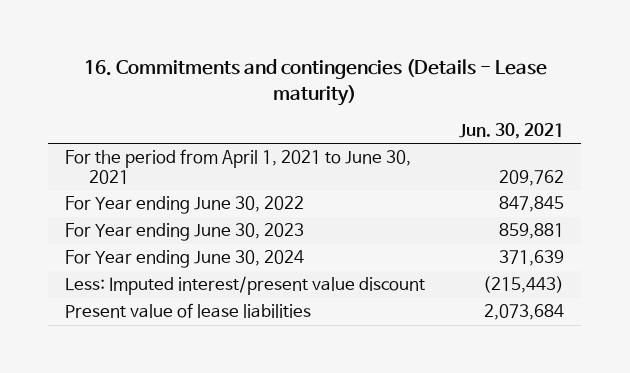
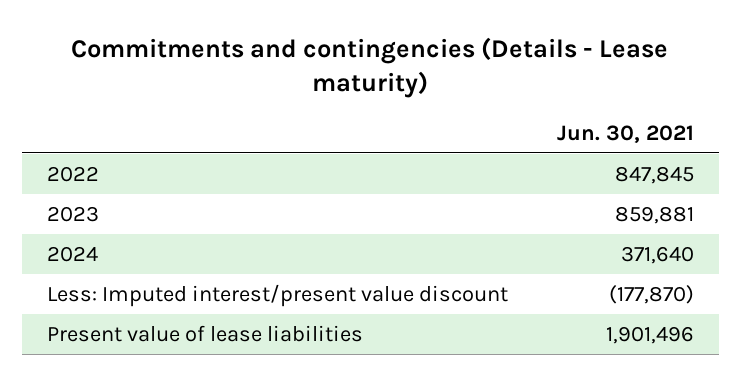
[83,59,547,106] 16. Commitments and contingencies (Details - Lease maturity) -> [71,36,669,99] Commitments and contingencies (Details - Lease maturity)
[65,149,412,185] For the period from April 1, 2021 to June 30, 2021 -> none
[65,250,305,269] For Year ending June 30, 2024 -> none
[65,196,305,215] For Year ending June 30, 2022 -> [46,165,99,182] 2022
[65,223,305,242] For Year ending June 30, 2023 -> [46,205,99,222] 2023
none -> [46,245,98,262] 2024
[483,276,565,294] (215,443) -> [608,284,694,304] (177,870)
[484,304,565,321] 2,073,684 -> [605,325,694,344] 1,901,496

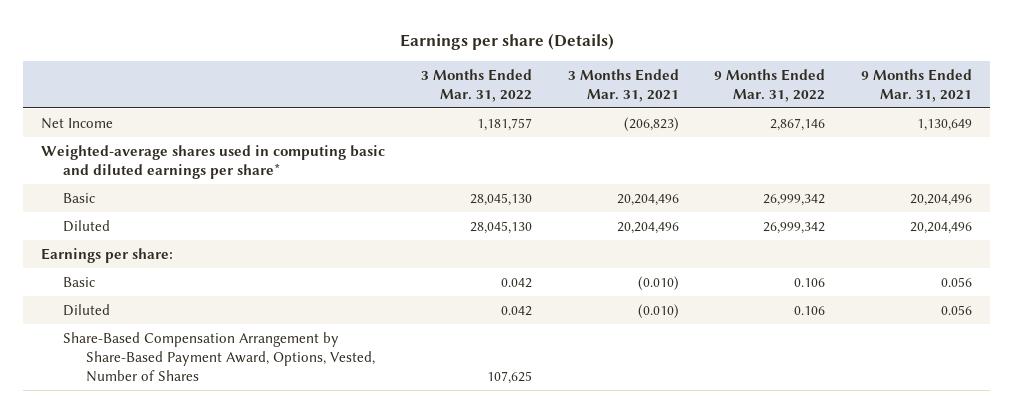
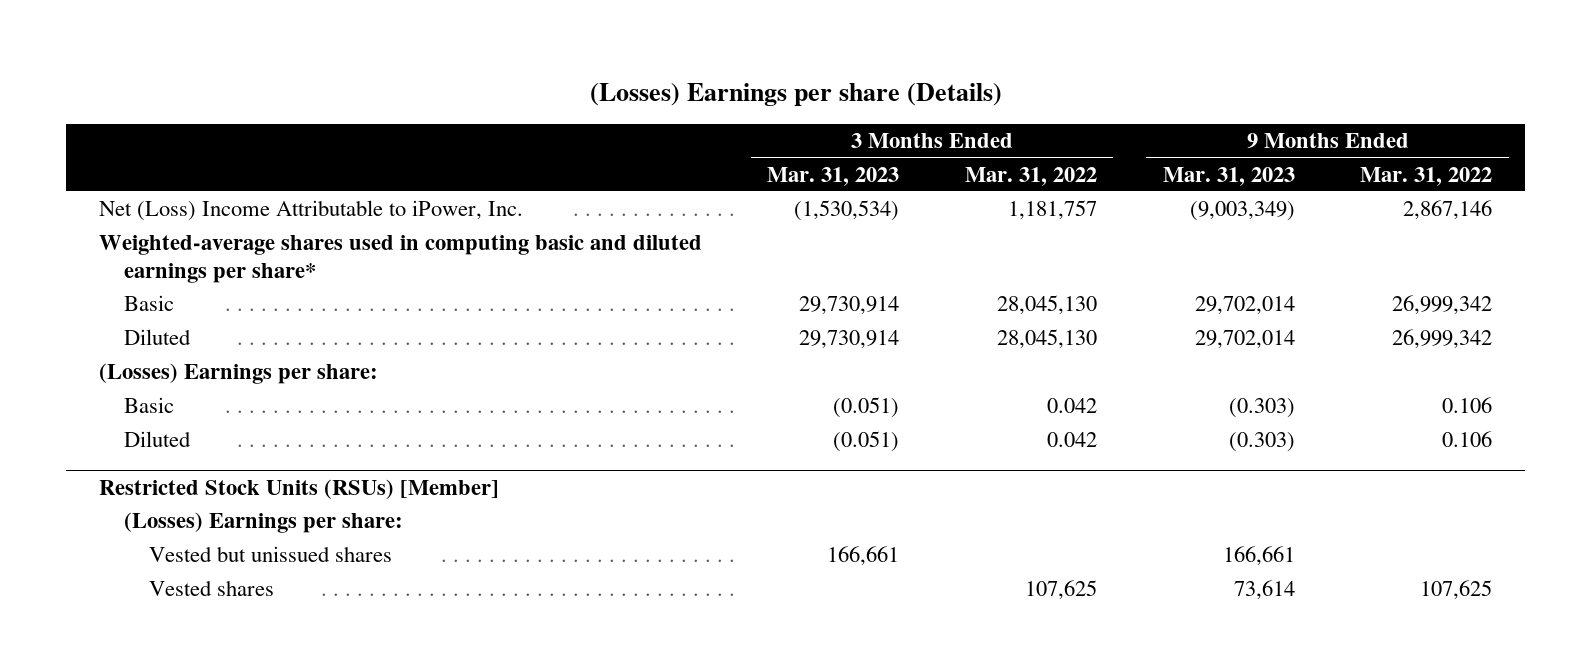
[399,32,614,50] Earnings per share (Details) -> [589,83,1002,107] (Losses) Earnings per share (Details)
[567,68,679,102] 3 Months Ended Mar. 31, 2021 -> none
[861,68,973,102] 9 Months Ended Mar. 31, 2021 -> none
none -> [767,166,900,186] Mar. 31, 2023
none -> [1162,166,1295,186] Mar. 31, 2023
[40,118,113,130] Net Income -> [98,200,523,222] Net (Loss) Income Attributable to iPower, Inc.
[40,248,173,264] Earnings per share: -> [98,363,378,385] (Losses) Earnings per share:
[63,332,376,382] Share-Based Compensation Arrangement by Share-Based Payment Award, Options, Vested, Number of Shares -> none
none -> [98,479,499,500] Restricted Stock Units (RSUs) [Member]
none -> [123,512,403,534] (Losses) Earnings per share:
none -> [149,546,393,563] Vested but unissued shares
none -> [149,580,275,597] Vested shares

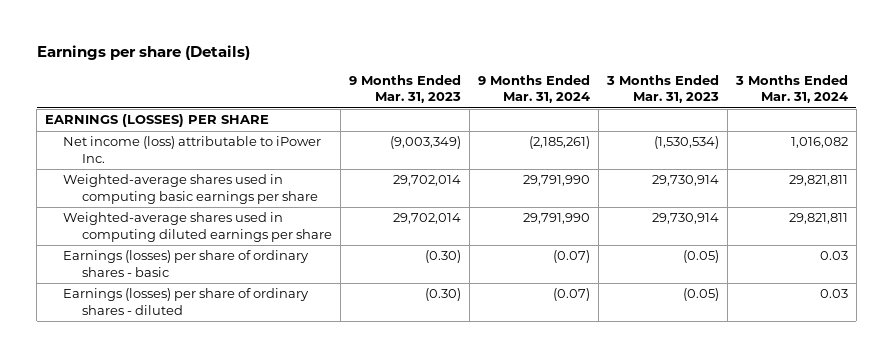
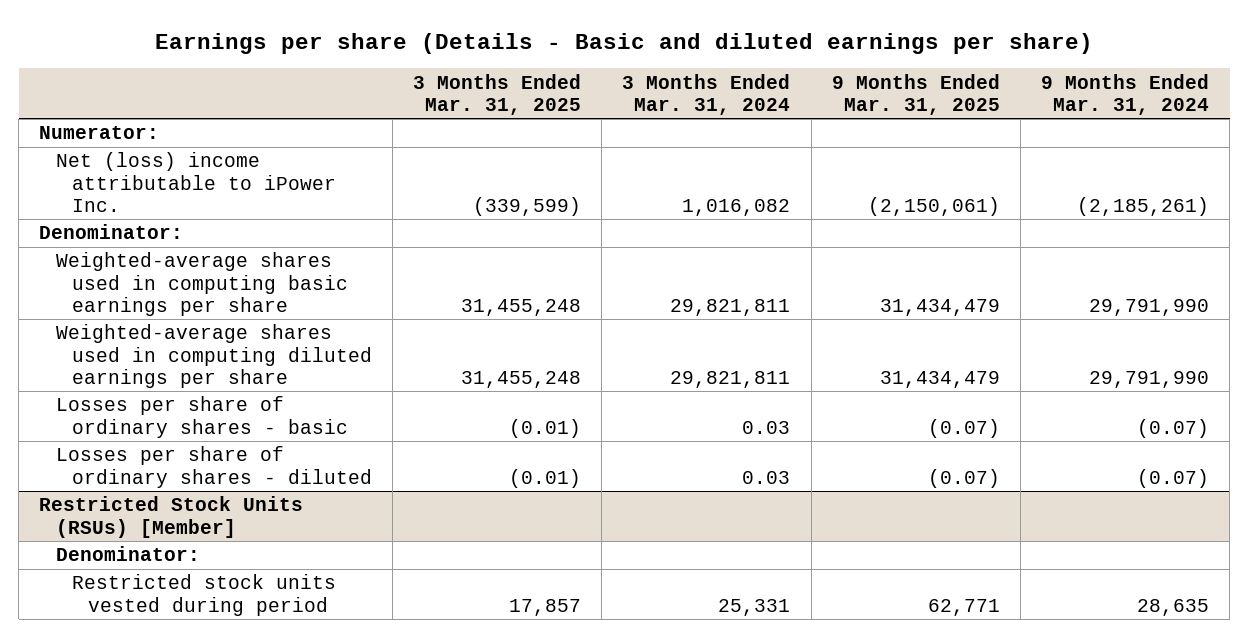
[36,44,250,60] Earnings per share (Details) -> [155,32,1094,54] Earnings per share (Details - Basic and diluted earnings per share)
[348,74,461,104] 9 Months Ended Mar. 31, 2023 -> none
[605,74,719,104] 3 Months Ended Mar. 31, 2023 -> none
none -> [413,73,582,115] 3 Months Ended Mar. 31, 2025
none -> [831,73,1000,115] 9 Months Ended Mar. 31, 2025
[44,114,269,128] EARNINGS (LOSSES) PER SHARE -> none
none -> [39,126,160,140] Numerator:
[63,136,322,163] Net income (loss) attributable to iPower Inc. -> [55,152,336,212] Net (loss) income attributable to iPower Inc.
none -> [39,224,184,240] Denominator:
[63,250,310,277] Earnings (losses) per share of ordinary shares - basic -> [55,396,348,438] Losses per share of ordinary shares - basic
[63,288,310,315] Earnings (losses) per share of ordinary shares - diluted -> [55,446,372,488] Losses per share of ordinary shares - diluted
none -> [39,496,304,538] Restricted Stock Units (RSUs) [Member]
none -> [55,546,200,562] Denominator:
none -> [71,574,336,616] Restricted stock units vested during period

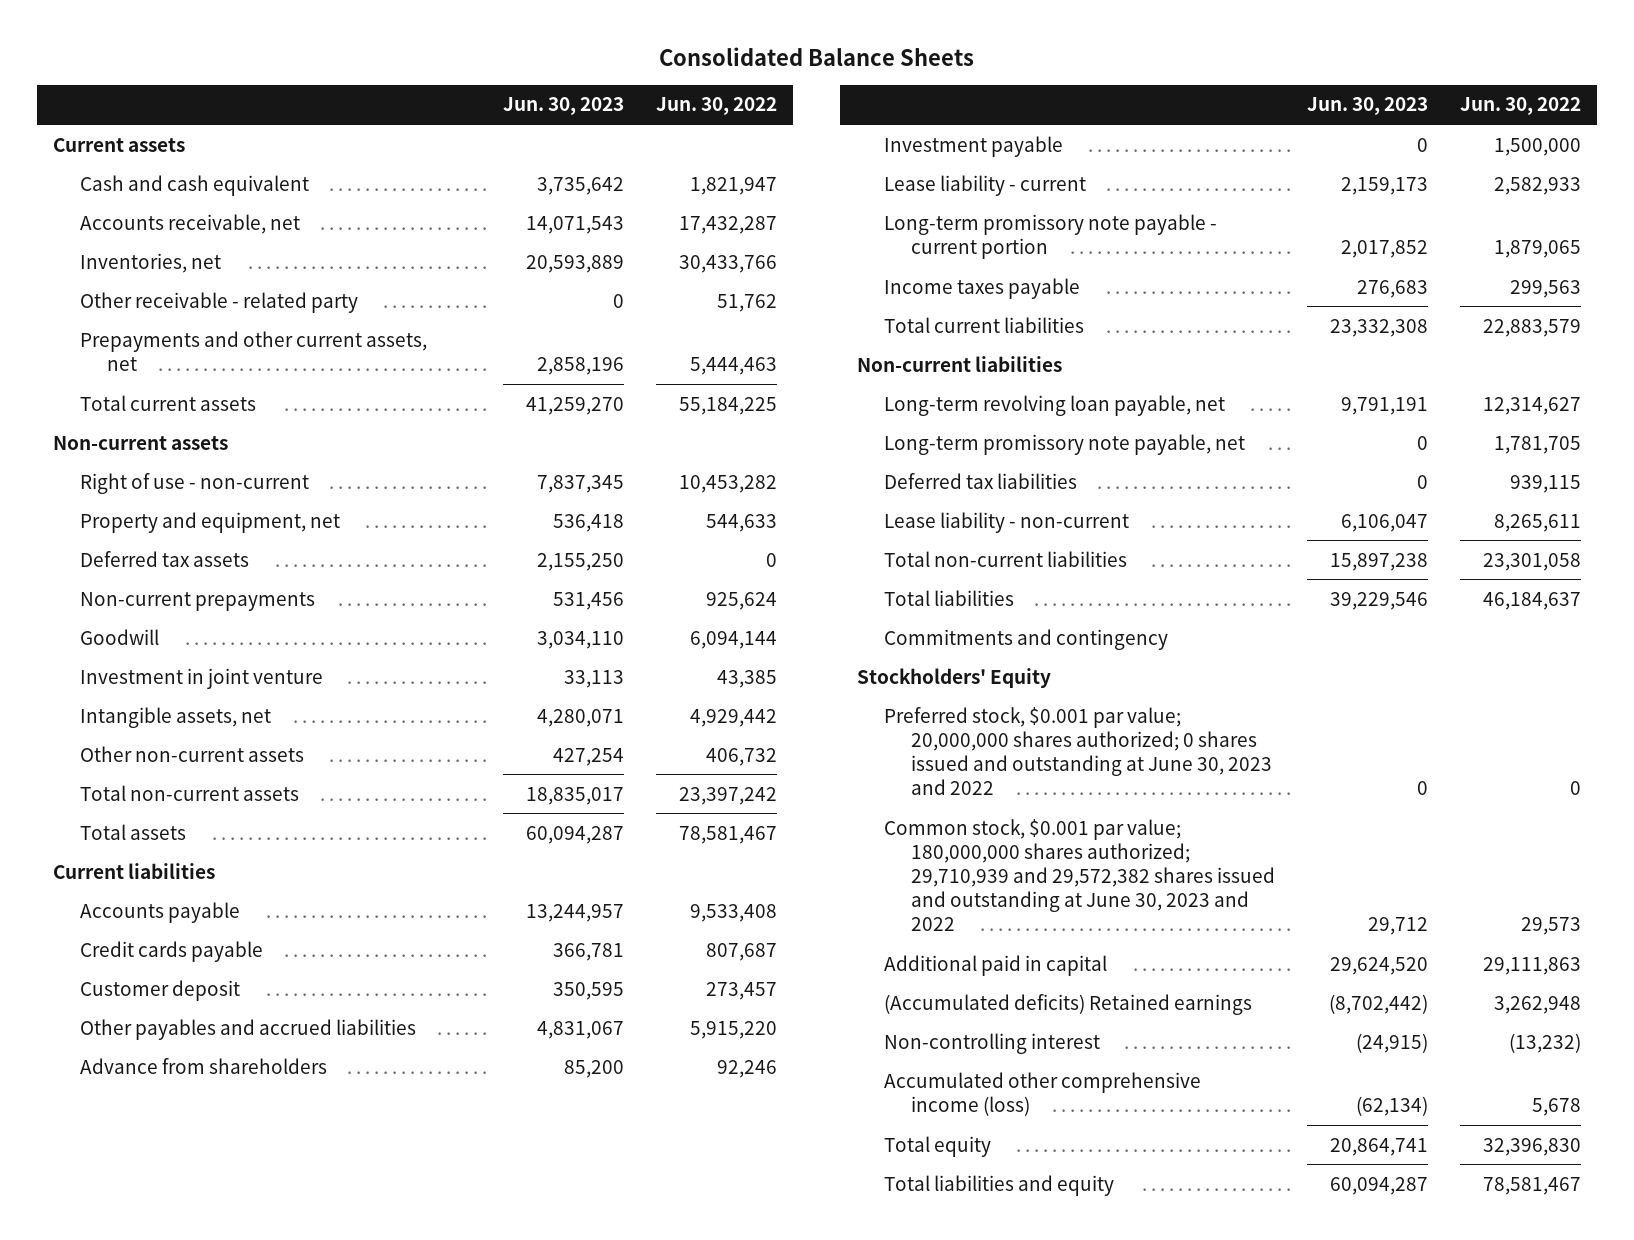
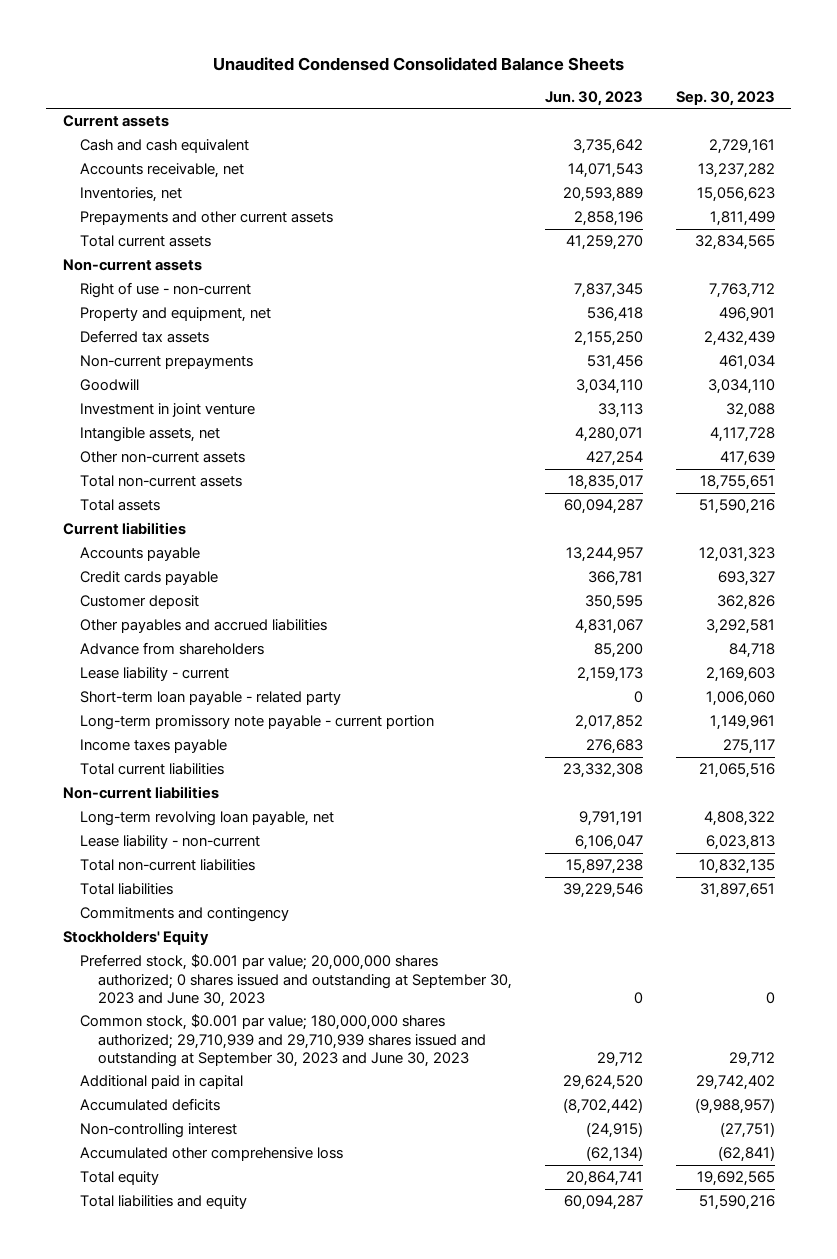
[658,46,974,66] Consolidated Balance Sheets -> [212,56,624,71] Unaudited Condensed Consolidated Balance Sheets
[656,97,778,116] Jun. 30, 2022 -> none
none -> [675,90,775,106] Sep. 30, 2023
[79,291,358,313] Other receivable - related party -> none
[79,330,427,371] Prepayments and other current assets, net -> [80,211,334,226] Prepayments and other current assets
[883,135,1063,157] Investment payable -> none
none -> [80,691,342,706] Short-term loan payable - related party
[883,433,1245,455] Long-term promissory note payable, net -> none
[883,472,1077,489] Deferred tax liabilities -> none
[883,706,1272,796] Preferred stock, $0.001 par value; 20,000,000 shares authorized; 0 shares issued and outstanding at June 30, 2023 and 2022 -> [80,954,512,1007] Preferred stock, $0.001 par value; 20,000,000 shares authorized; 0 shares issued and outstanding at September 30, 2023 and June 30, 2023
[883,818,1275,932] Common stock, $0.001 par value; 180,000,000 shares authorized; 29,710,939 and 29,572,382 shares issued and outstanding at June 30, 2023 and 2022 -> [80,1014,486,1067] Common stock, $0.001 par value; 180,000,000 shares authorized; 29,710,939 and 29,710,939 shares issued and outstanding at September 30, 2023 and June 30, 2023
[883,993,1252,1015] (Accumulated deficits) Retained earnings -> [80,1098,221,1112] Accumulated deficits
[883,1071,1201,1116] Accumulated other comprehensive income (loss) -> [80,1147,344,1162] Accumulated other comprehensive loss

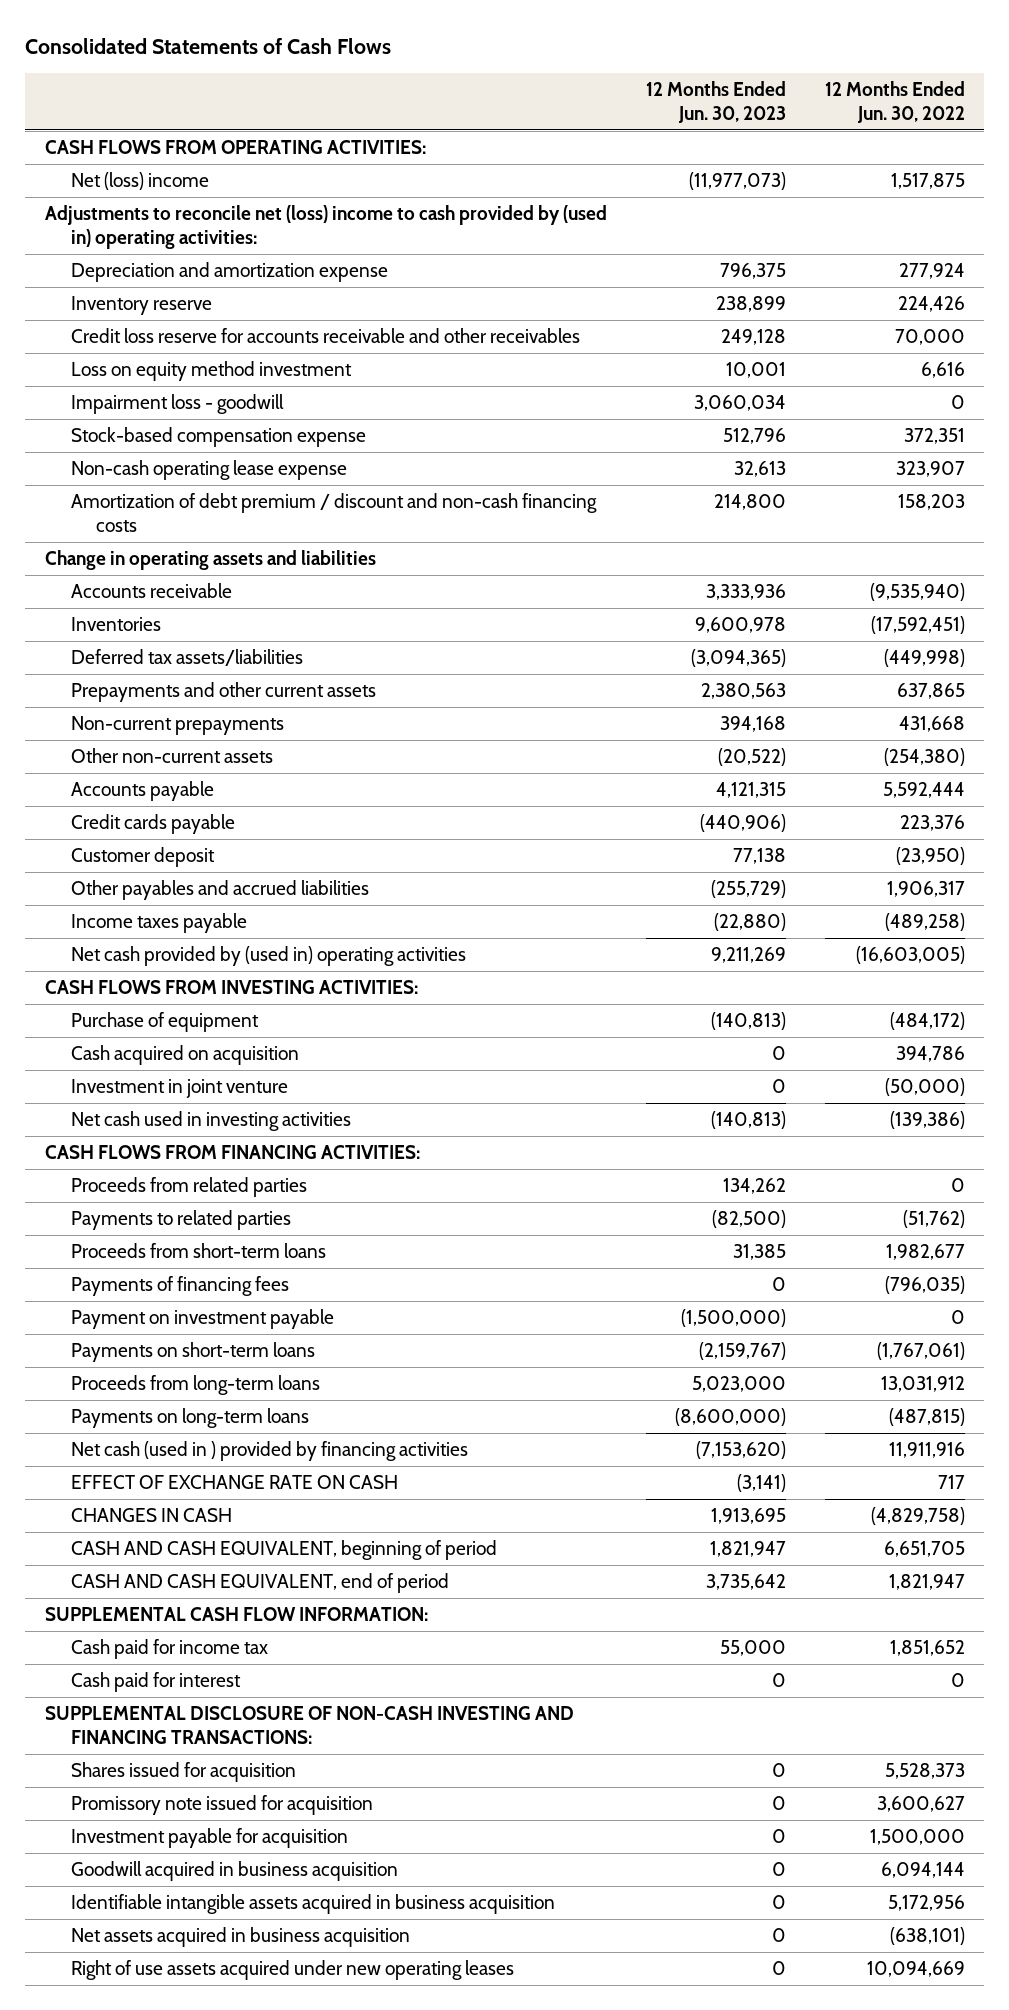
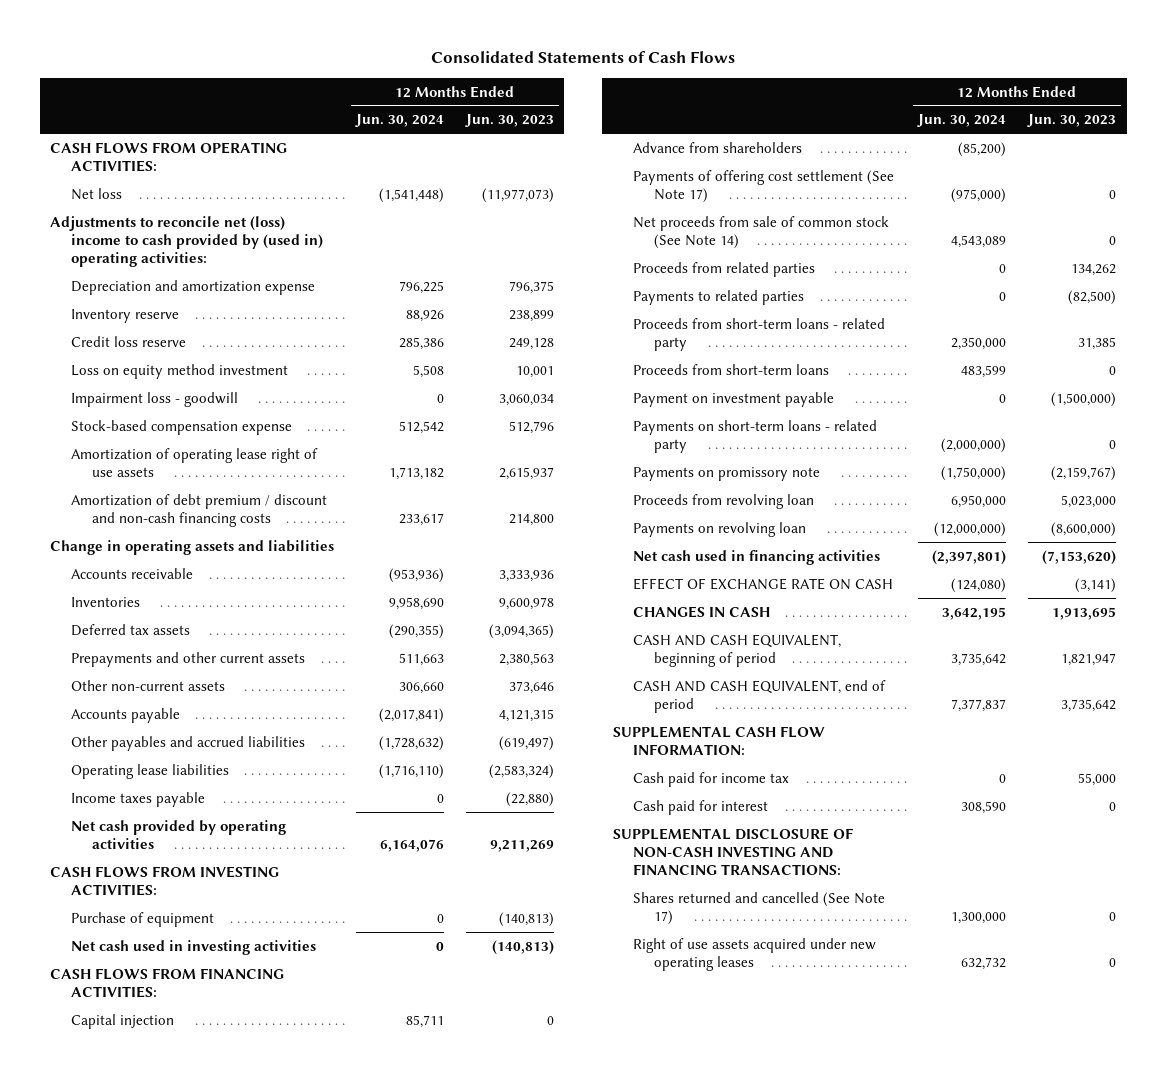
[824,80,965,123] 12 Months Ended Jun. 30, 2022 -> none
none -> [354,114,444,128] Jun. 30, 2024
[70,171,209,190] Net (loss) income -> [71,187,123,200] Net loss
[70,327,580,343] Credit loss reserve for accounts receivable and other receivables -> [71,335,187,347] Credit loss reserve
[70,459,347,480] Non-cash operating lease expense -> none
none -> [71,447,319,478] Amortization of operating lease right of use assets
[70,648,303,666] Deferred tax assets/liabilities -> [71,623,191,636] Deferred tax assets
[70,715,284,735] Non-current prepayments -> none
[717,747,786,766] (20,522) -> [508,680,554,694] 373,646
[70,813,235,834] Credit cards payable -> none
[70,846,215,867] Customer deposit -> none
[710,879,786,898] (255,729) -> [498,735,554,751] (619,497)
none -> [71,763,230,779] Operating lease liabilities
[70,945,466,966] Net cash provided by (used in) operating activities -> [71,819,287,850] Net cash provided by operating activities
[70,1044,299,1065] Cash acquired on acquisition -> none
[70,1078,288,1098] Investment in joint venture -> none
none -> [71,1013,175,1029] Capital injection
none -> [633,141,803,153] Advance from shareholders
none -> [633,169,895,204] Payments of offering cost settlement (See Note 17)
none -> [633,215,890,250] Net proceeds from sale of common stock (See Note 14)
[70,1275,289,1296] Payments of financing fees -> none
none -> [633,317,886,352] Proceeds from short-term loans - related party
[732,1243,786,1260] 31,385 -> [1108,365,1116,375] 0
none -> [633,419,878,454] Payments on short-term loans - related party
[70,1341,315,1362] Payments on short-term loans -> [633,466,821,481] Payments on promissory note
[70,1374,320,1395] Proceeds from long-term loans -> [633,493,815,509] Proceeds from revolving loan
[70,1407,309,1428] Payments on long-term loans -> [633,521,807,537] Payments on revolving loan
[70,1440,468,1461] Net cash (used in ) provided by financing activities -> [633,549,881,565] Net cash used in financing activities
[70,1761,296,1782] Shares issued for acquisition -> none
[70,1794,373,1815] Promissory note issued for acquisition -> none
[70,1827,348,1848] Investment payable for acquisition -> none
[70,1860,398,1881] Goodwill acquired in business acquisition -> none
[70,1893,555,1914] Identifiable intangible assets acquired in business acquisition -> none
[70,1926,410,1947] Net assets acquired in business acquisition -> none
none -> [633,891,886,926] Shares returned and cancelled (See Note 17)

